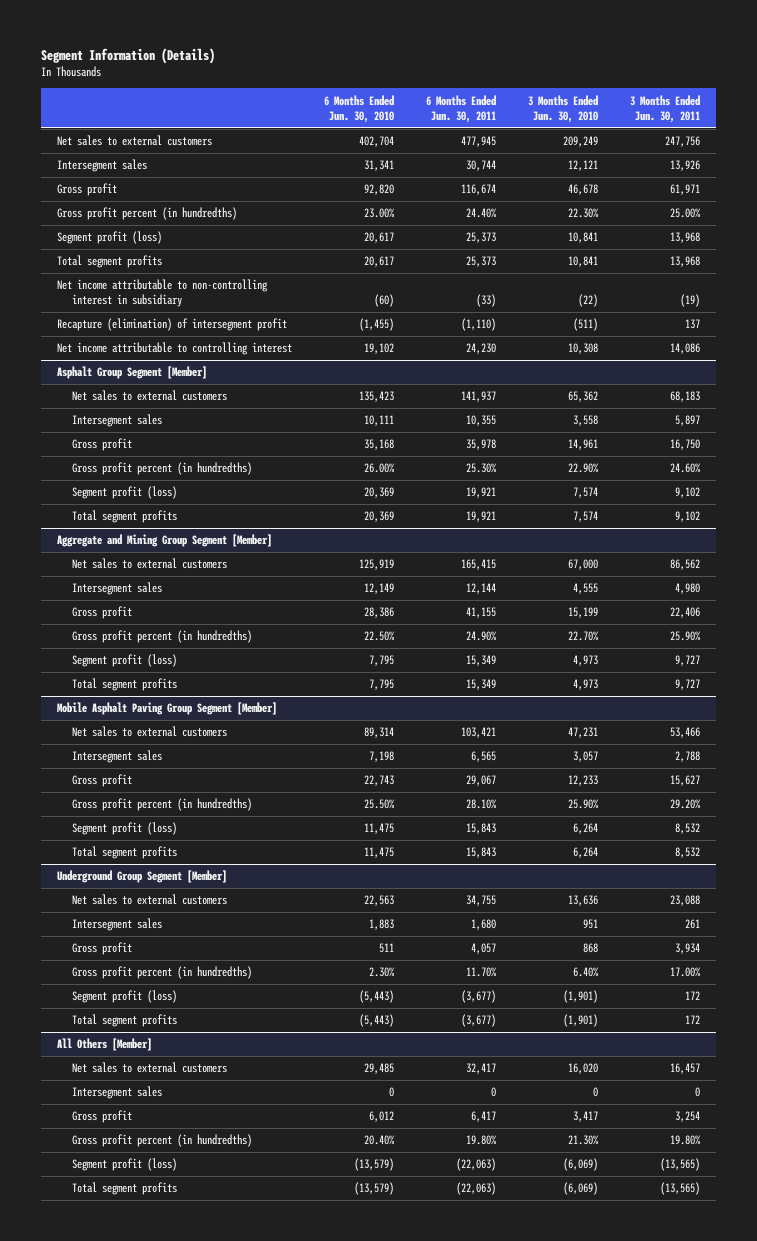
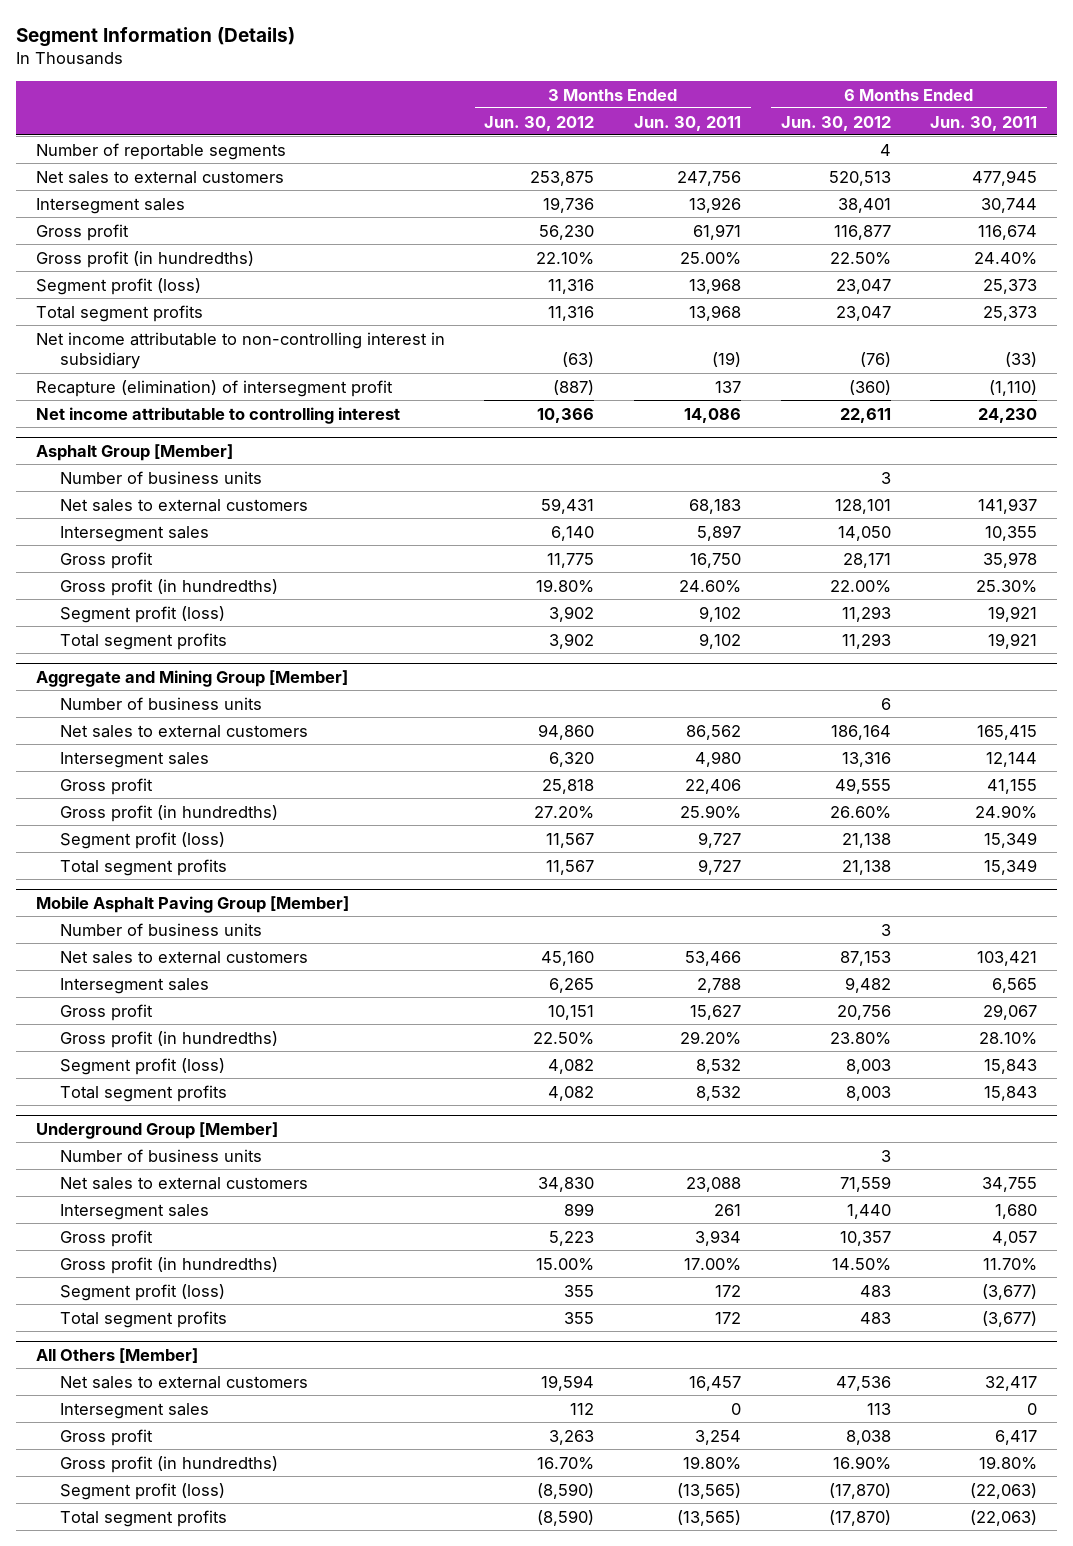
[323,94,394,123] 6 Months Ended Jun. 30, 2010 -> none
[527,94,598,123] 3 Months Ended Jun. 30, 2010 -> none
none -> [484,115,595,131] Jun. 30, 2012
none -> [780,115,891,131] Jun. 30, 2012
none -> [35,142,286,160] Number of reportable segments
[56,207,237,221] Gross profit percent (in hundredths) -> [35,250,254,268] Gross profit (in hundredths)
[56,366,207,380] Asphalt Group Segment [Member] -> [35,443,233,461] Asphalt Group [Member]
none -> [59,470,262,484] Number of business units
[71,462,252,476] Gross profit percent (in hundredths) -> [59,578,278,596] Gross profit (in hundredths)
[56,534,272,548] Aggregate and Mining Group Segment [Member] -> [35,669,348,687] Aggregate and Mining Group [Member]
none -> [59,696,262,710] Number of business units
[71,630,252,644] Gross profit percent (in hundredths) -> [59,804,278,822] Gross profit (in hundredths)
[56,702,277,716] Mobile Asphalt Paving Group Segment [Member] -> [35,895,349,913] Mobile Asphalt Paving Group [Member]
none -> [59,922,262,936] Number of business units
[71,798,252,812] Gross profit percent (in hundredths) -> [59,1030,278,1048] Gross profit (in hundredths)
[56,870,227,884] Underground Group Segment [Member] -> [35,1121,278,1139] Underground Group [Member]
none -> [59,1148,262,1162] Number of business units
[71,966,252,980] Gross profit percent (in hundredths) -> [59,1256,278,1274] Gross profit (in hundredths)
[71,1134,252,1148] Gross profit percent (in hundredths) -> [59,1455,278,1473] Gross profit (in hundredths)

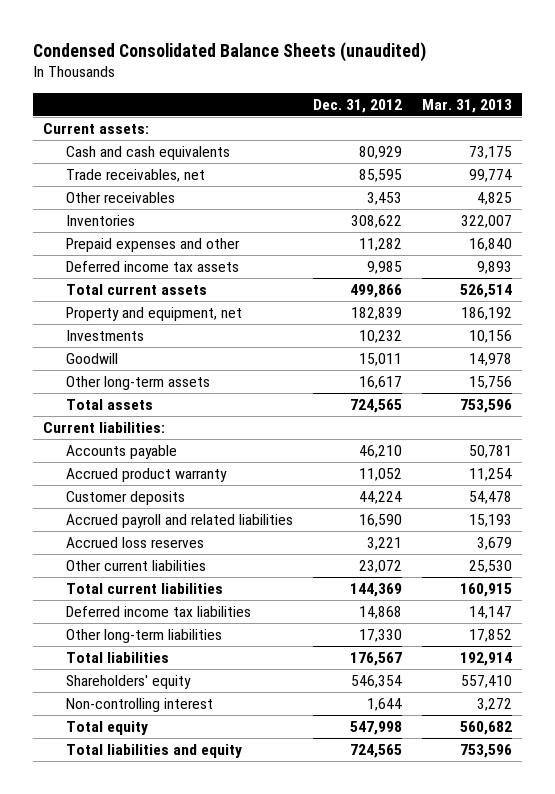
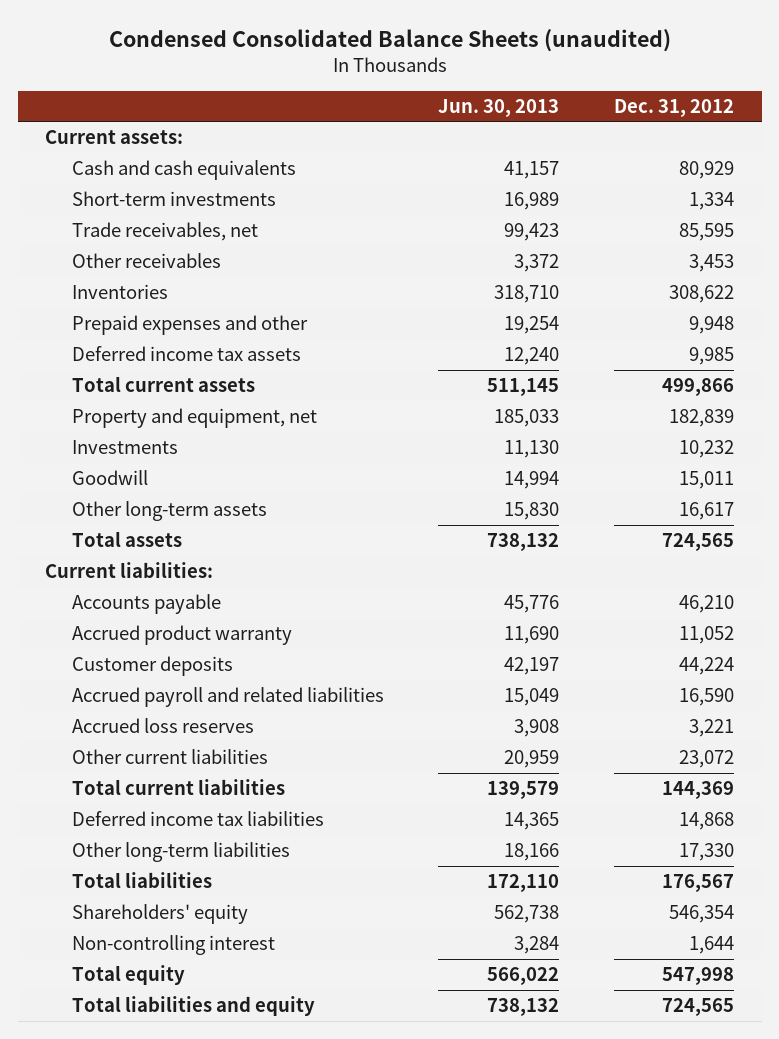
[422,98,513,113] Mar. 31, 2013 -> none
none -> [438,98,560,117] Jun. 30, 2013
none -> [71,191,276,207] Short-term investments
[359,238,403,252] 11,282 -> [689,316,735,335] 9,948

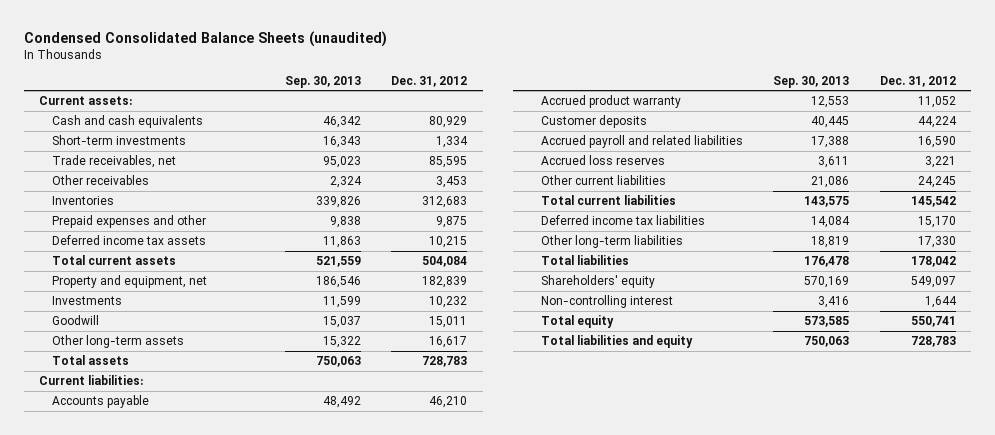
[438,98,560,117] Jun. 30, 2013 -> none
none -> [284,75,361,88] Sep. 30, 2013
[669,285,735,304] 308,622 -> [422,196,468,209] 312,683
[689,316,735,335] 9,948 -> [436,216,468,229] 9,875
[689,347,735,366] 9,985 -> [429,236,468,249] 10,215
[662,378,735,397] 499,866 -> [422,256,468,268] 504,084
[662,533,735,552] 724,565 -> [422,356,468,368] 728,783
[679,750,735,769] 23,072 -> [917,176,956,189] 24,245
[662,781,735,800] 144,369 -> [910,196,956,208] 145,542
[679,812,735,831] 14,868 -> [917,216,956,229] 15,170
[662,874,735,893] 176,567 -> [910,256,956,268] 178,042
[669,905,735,924] 546,354 -> [910,276,956,289] 549,097
[662,967,735,986] 547,998 -> [910,316,956,328] 550,741
[662,998,735,1017] 724,565 -> [910,336,956,348] 728,783

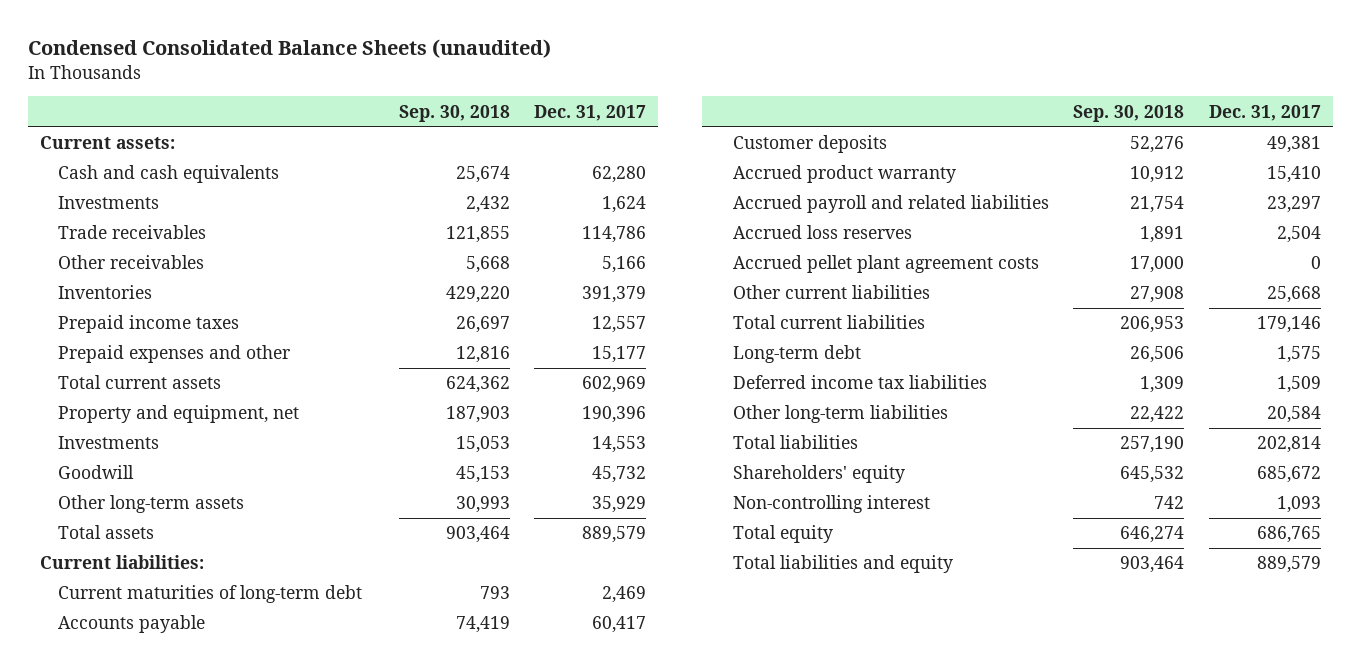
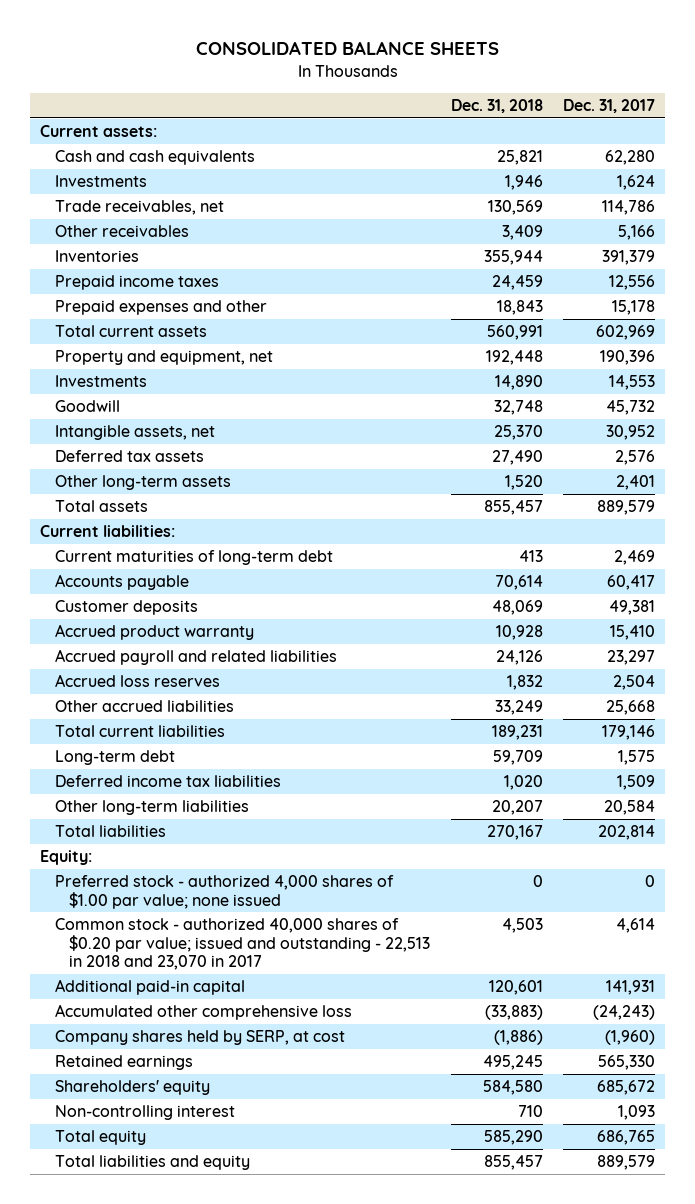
[27,39,551,59] Condensed Consolidated Balance Sheets (unaudited) -> [195,40,499,55] CONSOLIDATED BALANCE SHEETS
[398,104,510,122] Sep. 30, 2018 -> none
none -> [450,99,543,114] Dec. 31, 2018
[58,225,207,240] Trade receivables -> [54,200,224,216] Trade receivables, net
[592,316,647,334] 12,557 -> [609,275,656,291] 12,556
[592,346,647,364] 15,177 -> [612,300,656,316] 15,178
none -> [54,425,215,441] Intangible assets, net
none -> [54,450,204,463] Deferred tax assets
[592,496,647,514] 35,929 -> [616,475,656,491] 2,401
[732,255,1039,274] Accrued pellet plant agreement costs -> none
[732,285,930,300] Other current liabilities -> [54,700,234,713] Other accrued liabilities
none -> [40,850,93,866] Equity:
none -> [54,875,394,909] Preferred stock - authorized 4,000 shares of $1.00 par value; none issued
none -> [54,918,431,971] Common stock - authorized 40,000 shares of $0.20 par value; issued and outstanding - 22,513 in 2018 and 23,070 in 2017
none -> [54,979,245,996] Additional paid-in capital
none -> [54,1004,352,1021] Accumulated other comprehensive loss
none -> [54,1030,345,1046] Company shares held by SERP, at cost
none -> [54,1055,193,1071] Retained earnings

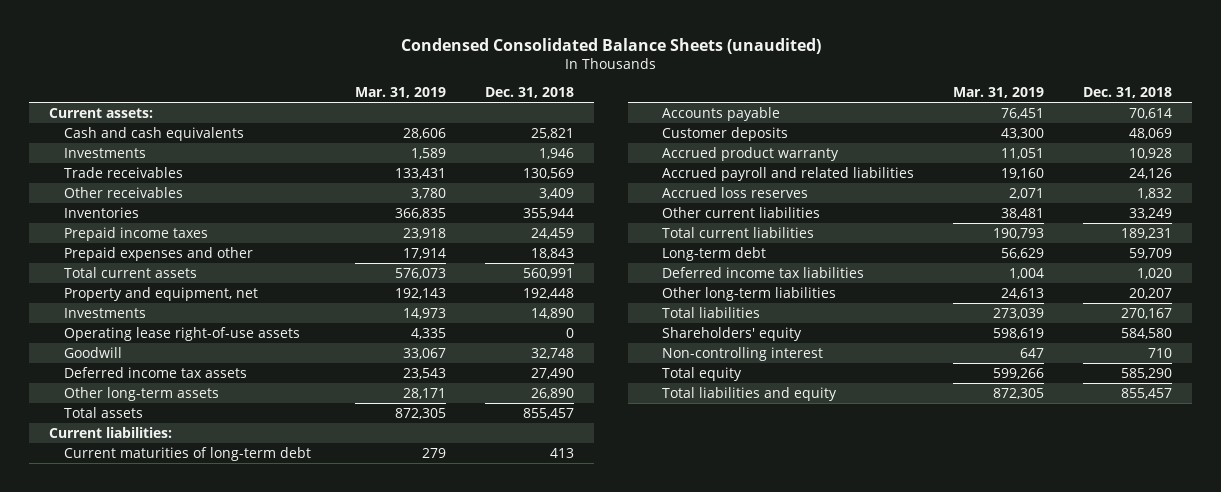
[195,40,499,55] CONSOLIDATED BALANCE SHEETS -> [400,37,821,54] Condensed Consolidated Balance Sheets (unaudited)
[563,99,656,114] Dec. 31, 2017 -> none
none -> [354,87,446,99] Mar. 31, 2019
[54,200,224,216] Trade receivables, net -> [63,166,183,178] Trade receivables
none -> [63,326,300,341] Operating lease right-of-use assets
[54,425,215,441] Intangible assets, net -> none
[54,450,204,463] Deferred tax assets -> [63,366,247,378] Deferred income tax assets
[504,475,543,491] 1,520 -> [530,387,574,399] 26,890
[54,700,234,713] Other accrued liabilities -> [662,206,821,218] Other current liabilities
[40,850,93,866] Equity: -> none
[54,875,394,909] Preferred stock - authorized 4,000 shares of $1.00 par value; none issued -> none
[54,918,431,971] Common stock - authorized 40,000 shares of $0.20 par value; issued and outstanding - 22,513 in 2018 and 23,070 in 2017 -> none
[54,979,245,996] Additional paid-in capital -> none
[54,1004,352,1021] Accumulated other comprehensive loss -> none
[54,1030,345,1046] Company shares held by SERP, at cost -> none
[54,1055,193,1071] Retained earnings -> none

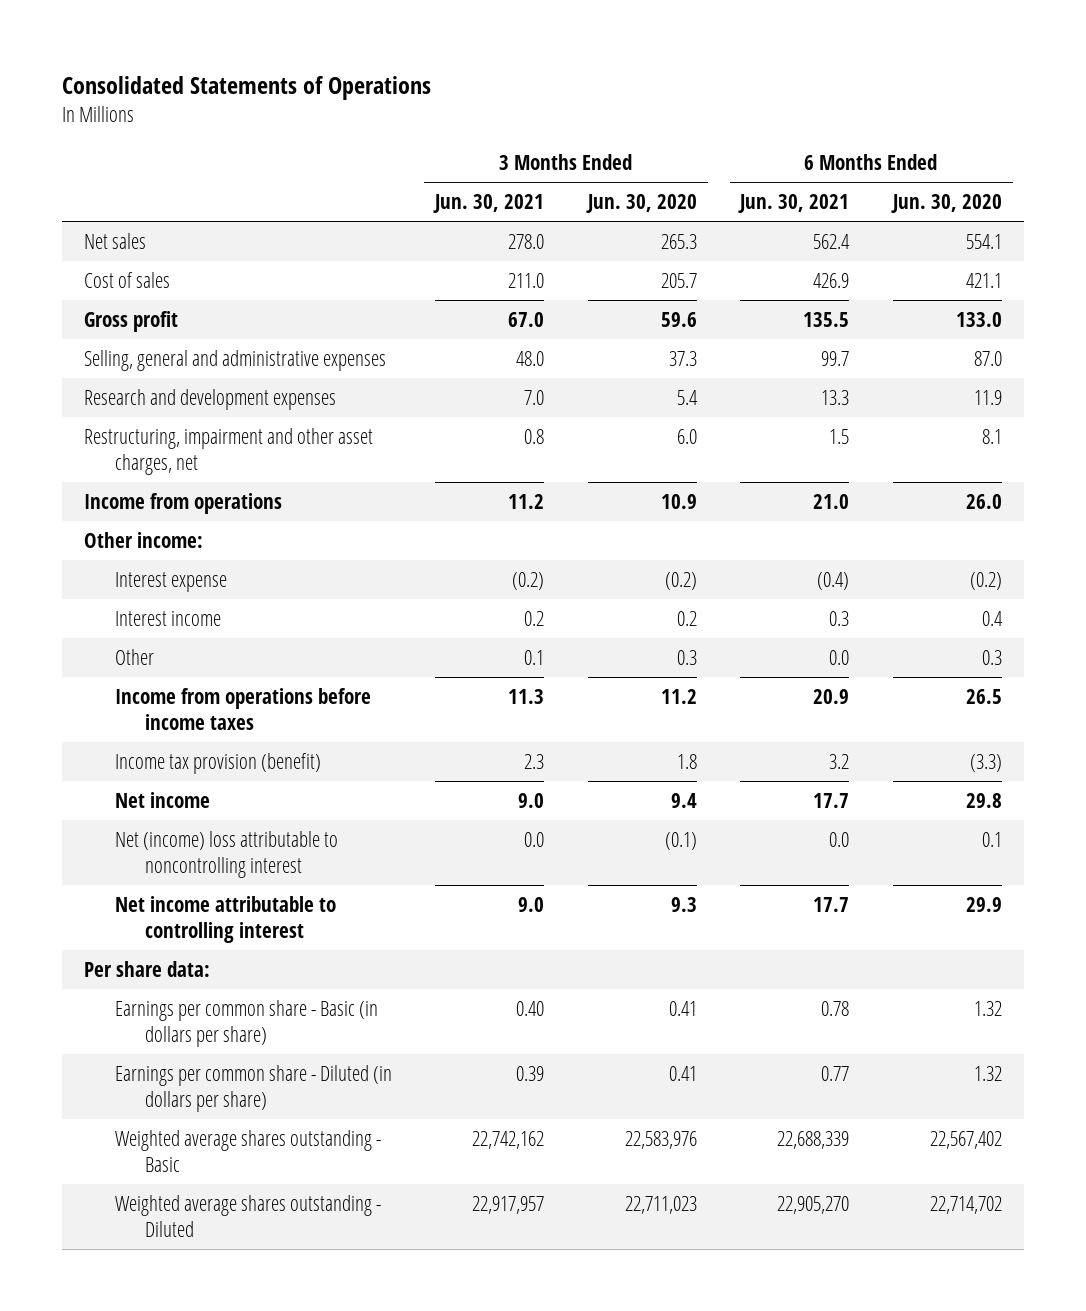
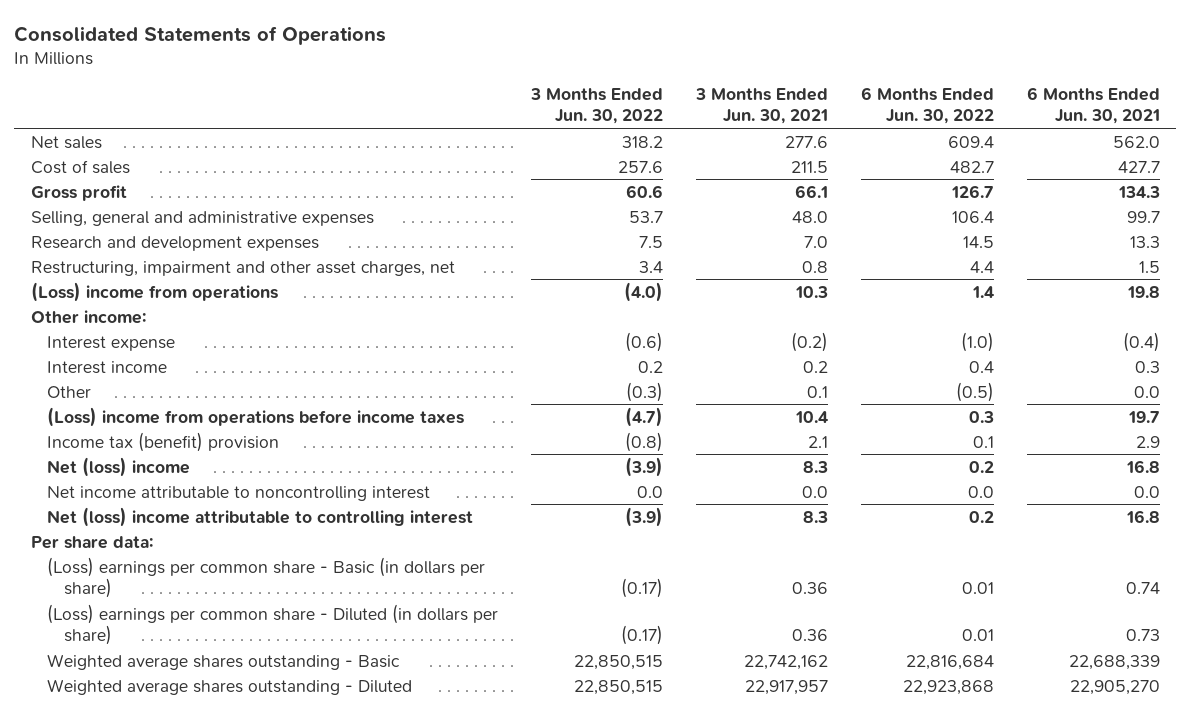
[585,194,697,214] Jun. 30, 2020 -> none
[891,194,1003,214] Jun. 30, 2020 -> none
none -> [529,88,663,125] 3 Months Ended Jun. 30, 2022
none -> [860,87,994,125] 6 Months Ended Jun. 30, 2022
[508,233,545,249] 278.0 -> [784,135,828,148] 277.6
[813,233,851,249] 562.4 -> [1112,135,1160,148] 562.0
[508,272,545,288] 211.0 -> [790,160,828,173] 211.5
[813,272,850,288] 426.9 -> [1117,160,1160,173] 427.7
[508,311,545,327] 67.0 -> [794,184,828,198] 66.1
[803,311,850,327] 135.5 -> [1117,185,1160,198] 134.3
[83,492,282,514] Income from operations -> [30,281,278,302] (Loss) income from operations
[508,493,545,509] 11.2 -> [794,285,828,298] 10.3
[813,493,850,509] 21.0 -> [1126,285,1160,298] 19.8
[114,687,371,731] Income from operations before income taxes -> [47,406,465,427] (Loss) income from operations before income taxes
[508,688,545,704] 11.3 -> [794,410,828,423] 10.4
[813,688,850,704] 20.9 -> [1127,410,1160,423] 19.7
[114,752,321,774] Income tax provision (benefit) -> [47,431,280,452] Income tax (benefit) provision
[524,753,545,769] 2.3 -> [807,435,828,448] 2.1
[829,753,850,769] 3.2 -> [1135,435,1160,448] 2.9
[114,791,210,808] Net income -> [47,456,191,477] Net (loss) income
[518,792,545,808] 9.0 -> [802,460,828,473] 8.3
[813,792,850,808] 17.7 -> [1125,459,1160,473] 16.8
[114,830,338,879] Net (income) loss attributable to noncontrolling interest -> [47,485,431,501] Net income attributable to noncontrolling interest
[114,895,336,944] Net income attributable to controlling interest -> [47,506,474,527] Net (loss) income attributable to controlling interest
[518,896,545,912] 9.0 -> [802,510,828,523] 8.3
[813,896,850,912] 17.7 -> [1125,509,1160,523] 16.8
[114,999,378,1048] Earnings per common share - Basic (in dollars per share) -> [47,556,486,598] (Loss) earnings per common share - Basic (in dollars per share)
[516,1000,545,1016] 0.40 -> [791,581,828,594] 0.36
[821,1000,850,1016] 0.78 -> [1125,581,1160,594] 0.74
[114,1064,392,1113] Earnings per common share - Diluted (in dollars per share) -> [47,603,499,645] (Loss) earnings per common share - Diluted (in dollars per share)
[516,1065,545,1081] 0.39 -> [791,628,828,641] 0.36
[821,1065,850,1081] 0.77 -> [1125,628,1160,641] 0.73

